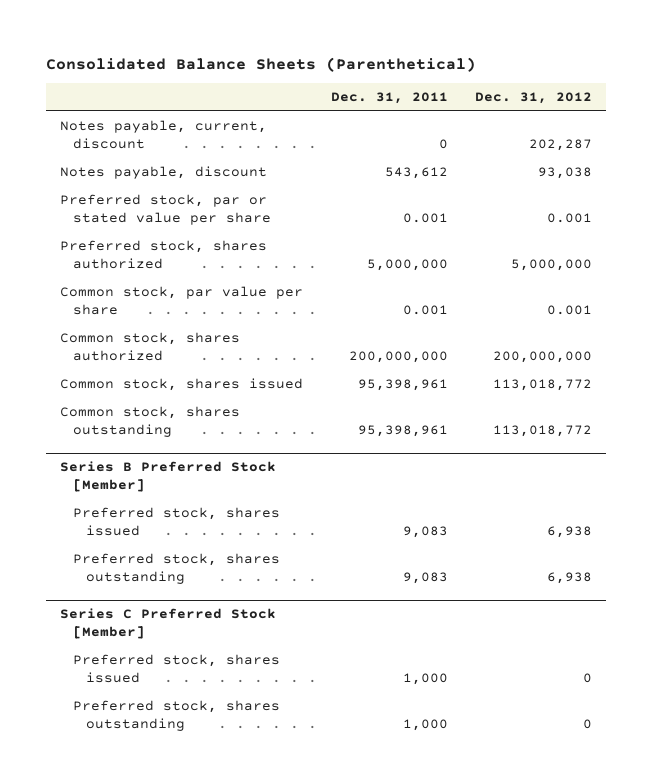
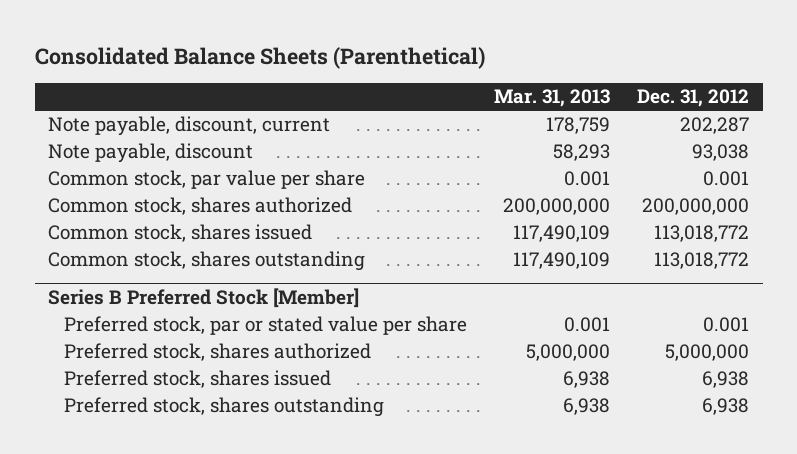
[330,92,448,105] Dec. 31, 2011 -> none
none -> [494,89,611,108] Mar. 31, 2013
[60,194,271,226] Preferred stock, par or stated value per share -> none
[60,240,268,270] Preferred stock, shares authorized -> none
[60,120,268,150] Notes payable, current, discount -> [48,116,331,137] Note payable, discount, current
[60,166,268,180] Notes payable, discount -> [48,143,254,164] Note payable, discount
none -> [64,316,468,336] Preferred stock, par or stated value per share
none -> [64,343,372,362] Preferred stock, shares authorized
[60,608,277,640] Series C Preferred Stock [Member] -> none
[72,654,280,684] Preferred stock, shares issued -> none
[72,700,280,732] Preferred stock, shares outstanding -> none

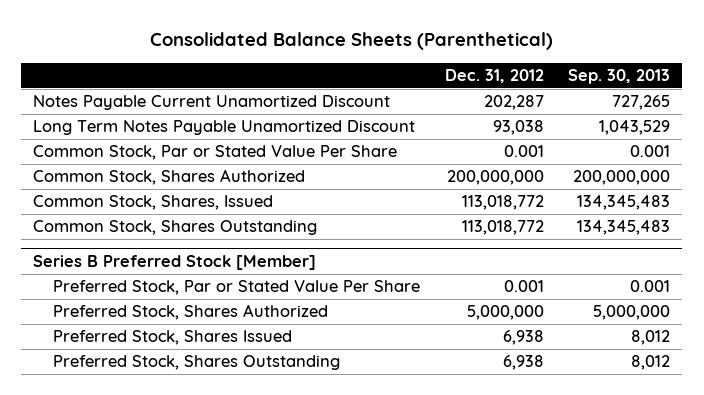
[494,89,611,108] Mar. 31, 2013 -> none
none -> [568,68,671,84] Sep. 30, 2013
[48,116,331,137] Note payable, discount, current -> [33,95,391,111] Notes Payable Current Unamortized Discount
[48,143,254,164] Note payable, discount -> [33,120,416,136] Long Term Notes Payable Unamortized Discount
[48,170,366,190] Common stock, par value per share -> [33,145,398,161] Common Stock, Par or Stated Value Per Share
[48,197,353,216] Common stock, shares authorized -> [33,169,306,186] Common Stock, Shares Authorized
[48,224,313,243] Common stock, shares issued -> [33,195,274,211] Common Stock, Shares, Issued
[48,251,366,272] Common stock, shares outstanding -> [33,220,318,236] Common Stock, Shares Outstanding
[64,316,468,336] Preferred stock, par or stated value per share -> [53,280,421,296] Preferred Stock, Par or Stated Value Per Share
[64,343,372,362] Preferred stock, shares authorized -> [53,304,329,321] Preferred Stock, Shares Authorized
[64,370,332,389] Preferred stock, shares issued -> [53,330,293,346] Preferred Stock, Shares Issued
[64,397,385,418] Preferred stock, shares outstanding -> [53,355,341,371] Preferred Stock, Shares Outstanding

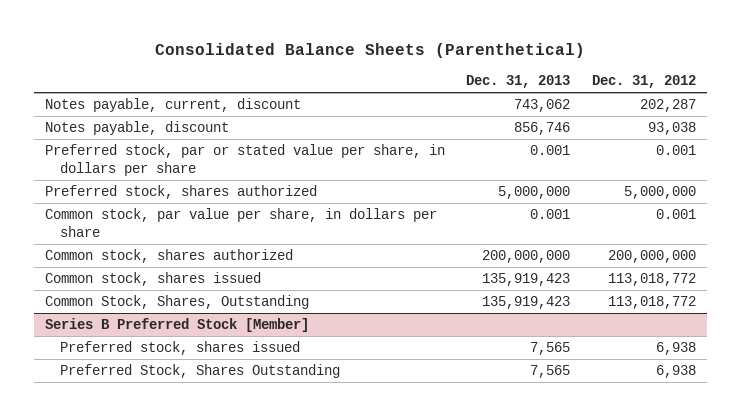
[568,68,671,84] Sep. 30, 2013 -> none
none -> [466,75,571,89] Dec. 31, 2013
[33,95,391,111] Notes Payable Current Unamortized Discount -> [44,98,301,113] Notes payable, current, discount
[33,120,416,136] Long Term Notes Payable Unamortized Discount -> [44,121,229,136] Notes payable, discount
none -> [44,144,445,176] Preferred stock, par or stated value per share, in dollars per share
none -> [44,185,317,200] Preferred stock, shares authorized
[33,145,398,161] Common Stock, Par or Stated Value Per Share -> [44,208,437,237] Common stock, par value per share, in dollars per share
[33,169,306,186] Common Stock, Shares Authorized -> [44,249,293,264] Common stock, shares authorized
[33,195,274,211] Common Stock, Shares, Issued -> [44,272,261,287] Common stock, shares issued
[33,220,318,236] Common Stock, Shares Outstanding -> [44,295,309,310] Common Stock, Shares, Outstanding
[53,280,421,296] Preferred Stock, Par or Stated Value Per Share -> none
[53,304,329,321] Preferred Stock, Shares Authorized -> none
[53,330,293,346] Preferred Stock, Shares Issued -> [59,341,300,356] Preferred stock, shares issued

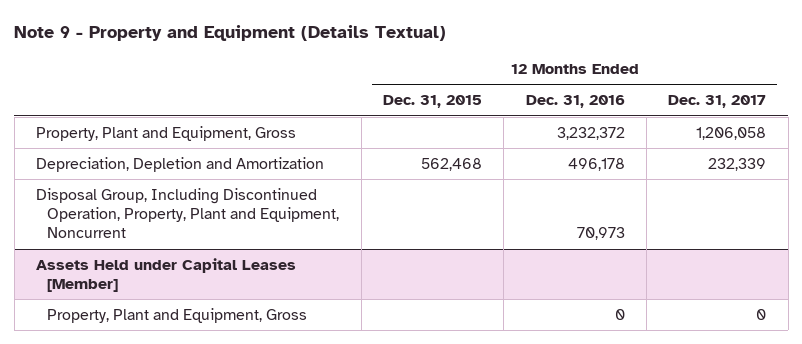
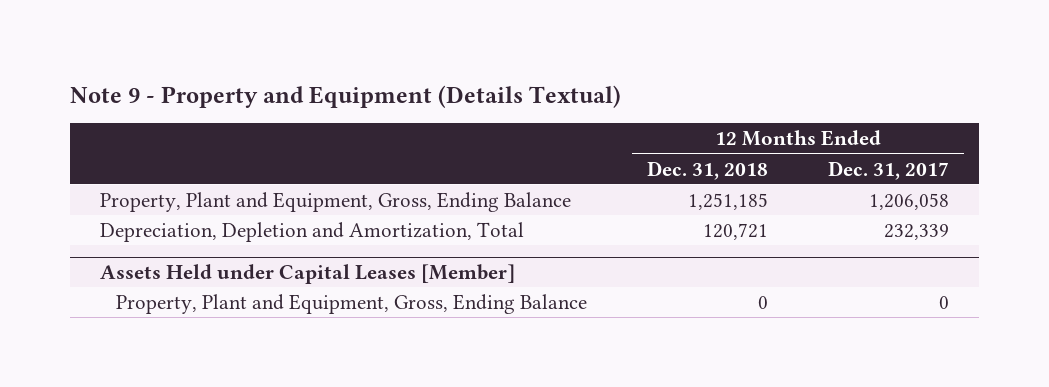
[382,95,482,109] Dec. 31, 2015 -> none
[525,95,625,109] Dec. 31, 2016 -> none
none -> [646,160,768,180] Dec. 31, 2018
[36,187,340,239] Disposal Group, Including Discontinued Operation, Property, Plant and Equipment, Noncurrent -> none
[36,125,297,141] Property, Plant and Equipment, Gross -> [100,191,572,212] Property, Plant and Equipment, Gross, Ending Balance
[36,156,325,172] Depreciation, Depletion and Amortization -> [100,221,525,242] Depreciation, Depletion and Amortization, Total
[47,307,308,323] Property, Plant and Equipment, Gross -> [115,293,587,314] Property, Plant and Equipment, Gross, Ending Balance

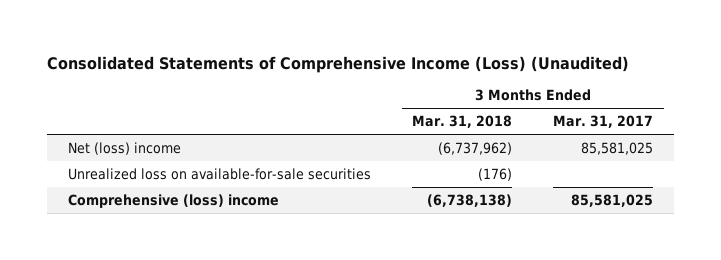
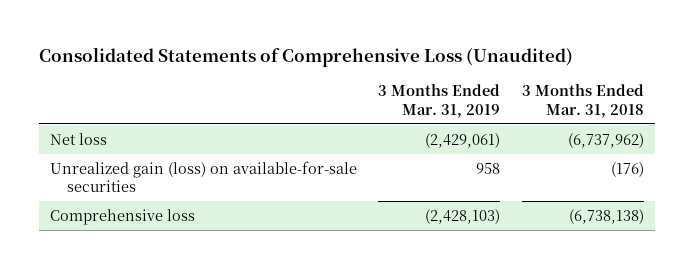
[47,55,630,73] Consolidated Statements of Comprehensive Income (Loss) (Unaudited) -> [38,46,573,67] Consolidated Statements of Comprehensive Loss (Unaudited)
[553,115,654,129] Mar. 31, 2017 -> none
none -> [378,84,501,118] 3 Months Ended Mar. 31, 2019
[67,142,181,156] Net (loss) income -> [49,133,107,146] Net loss
[67,168,371,181] Unrealized loss on available-for-sale securities -> [49,161,357,193] Unrealized gain (loss) on available-for-sale securities
[67,194,279,209] Comprehensive (loss) income -> [49,209,195,226] Comprehensive loss

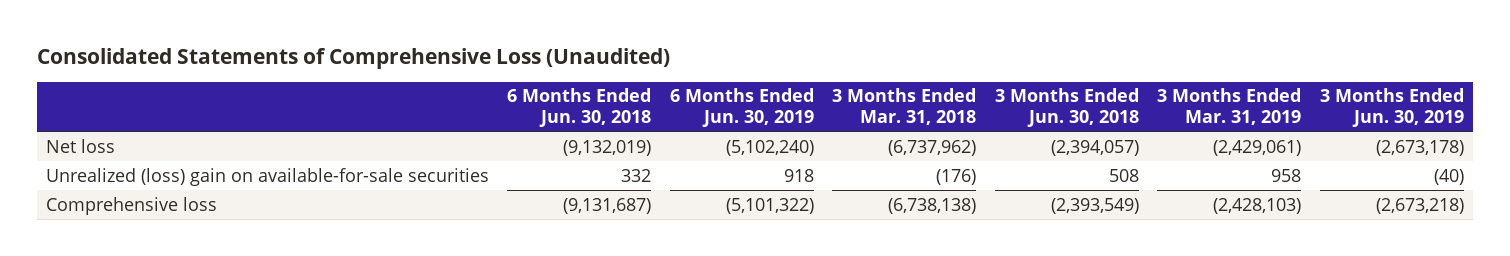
none -> [507,88,652,127] 6 Months Ended Jun. 30, 2018
none -> [669,88,814,127] 6 Months Ended Jun. 30, 2019
none -> [994,88,1139,127] 3 Months Ended Jun. 30, 2018
none -> [1319,88,1464,127] 3 Months Ended Jun. 30, 2019
[49,161,357,193] Unrealized gain (loss) on available-for-sale securities -> [45,167,489,186] Unrealized (loss) gain on available-for-sale securities

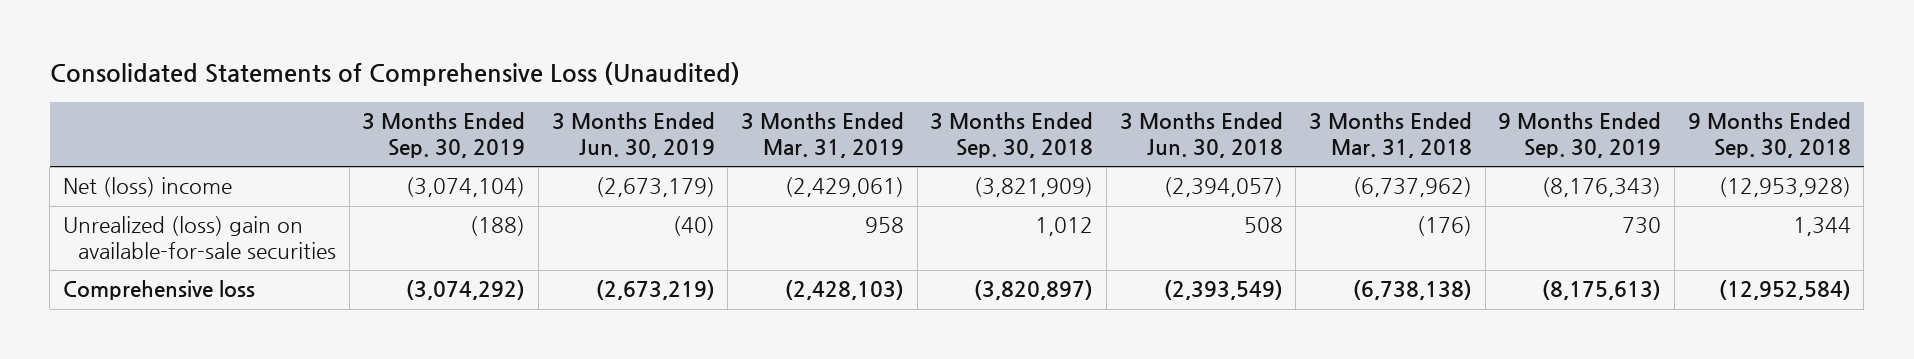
[507,88,652,127] 6 Months Ended Jun. 30, 2018 -> none
[669,88,814,127] 6 Months Ended Jun. 30, 2019 -> none
none -> [362,112,526,158] 3 Months Ended Sep. 30, 2019
none -> [930,112,1094,158] 3 Months Ended Sep. 30, 2018
none -> [1498,112,1662,158] 9 Months Ended Sep. 30, 2019
none -> [1687,112,1851,158] 9 Months Ended Sep. 30, 2018
[45,138,115,153] Net loss -> [62,177,232,198] Net (loss) income
[1375,139,1464,156] (2,673,178) -> [595,177,715,198] (2,673,179)
[1375,197,1464,214] (2,673,218) -> [595,280,715,301] (2,673,219)

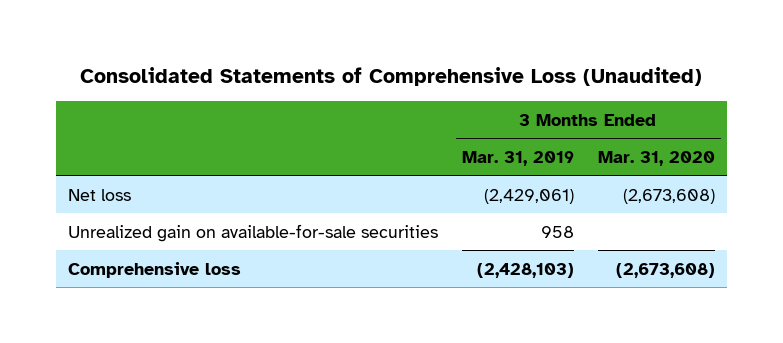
[362,112,526,158] 3 Months Ended Sep. 30, 2019 -> none
[551,112,715,158] 3 Months Ended Jun. 30, 2019 -> none
[930,112,1094,158] 3 Months Ended Sep. 30, 2018 -> none
[1119,112,1283,158] 3 Months Ended Jun. 30, 2018 -> none
[1309,112,1473,158] 3 Months Ended Mar. 31, 2018 -> none
[1498,112,1662,158] 9 Months Ended Sep. 30, 2019 -> none
[1687,112,1851,158] 9 Months Ended Sep. 30, 2018 -> none
none -> [597,150,715,166] Mar. 31, 2020
[62,177,232,198] Net (loss) income -> [67,188,131,201] Net loss
[62,216,337,260] Unrealized (loss) gain on available-for-sale securities -> [67,223,438,242] Unrealized gain on available-for-sale securities

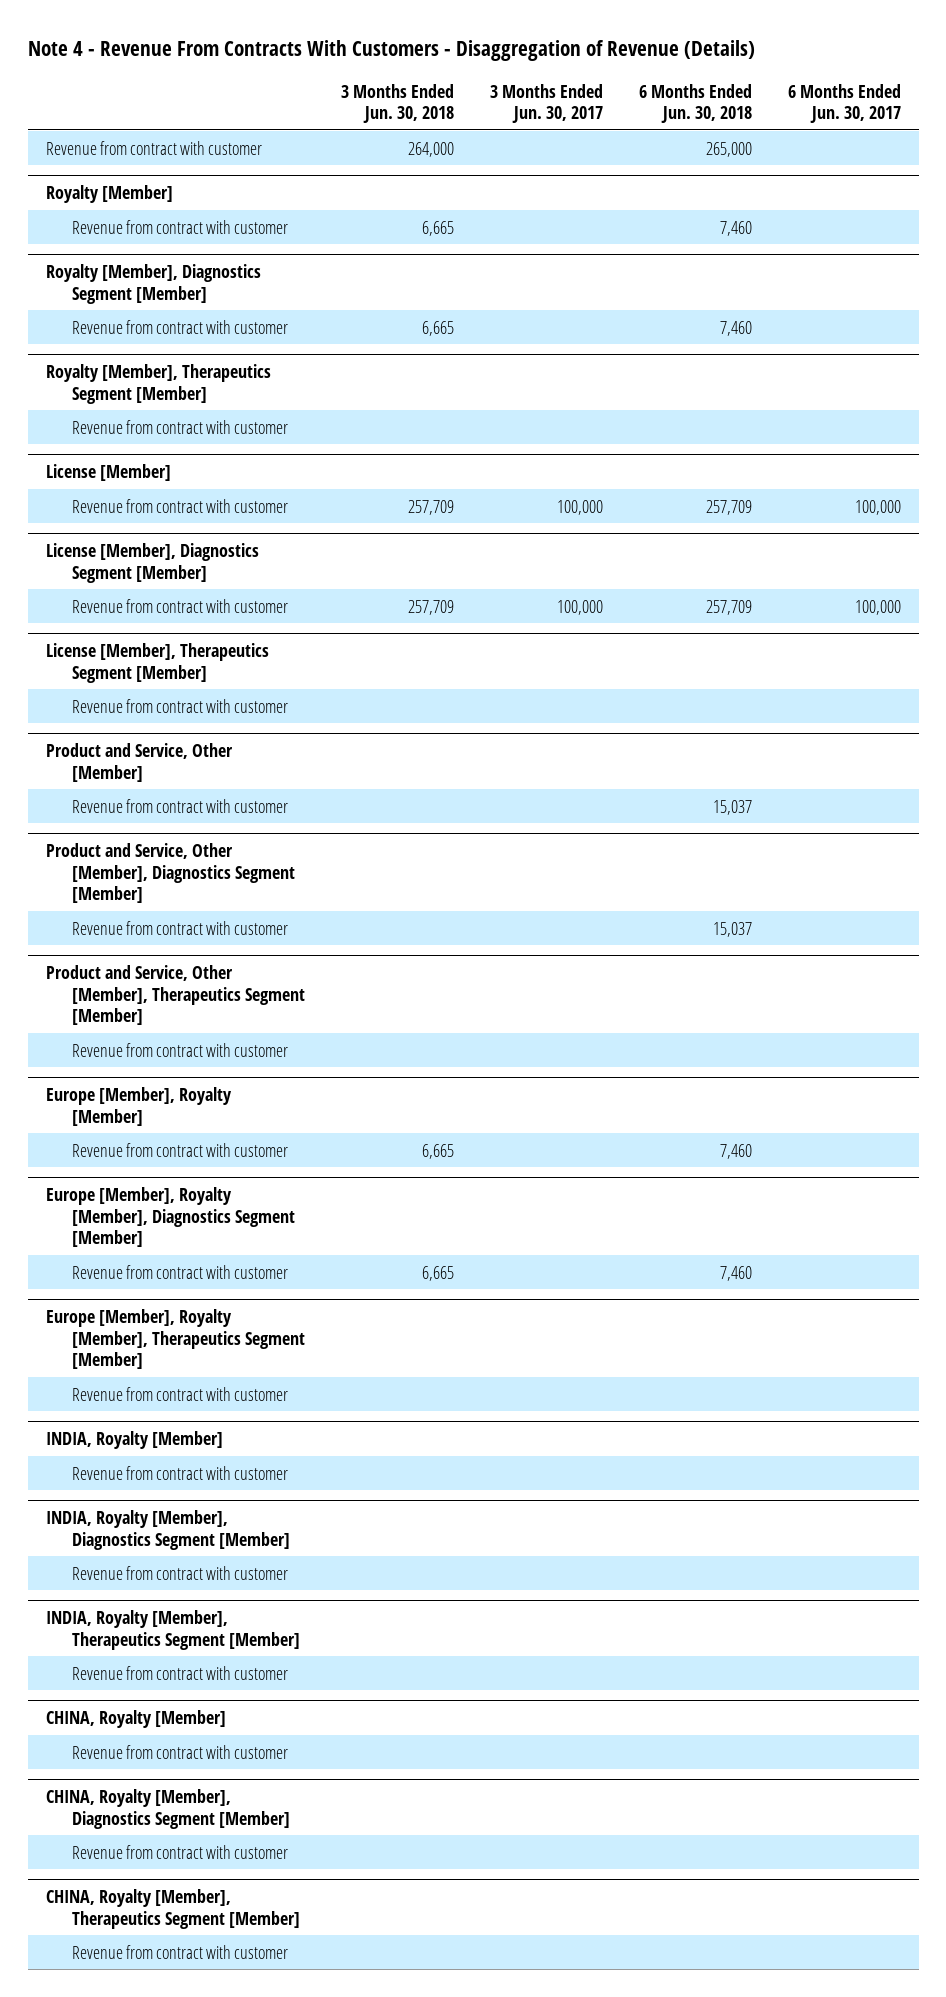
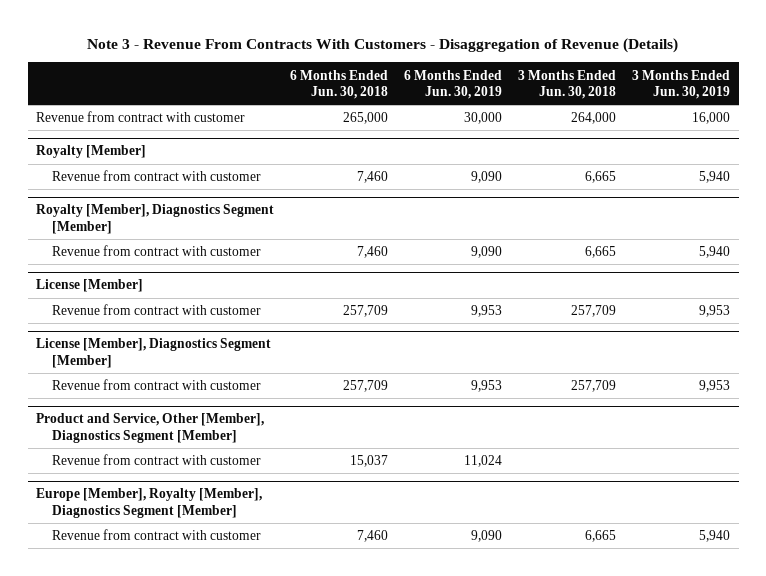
[27,39,755,61] Note 4 - Revenue From Contracts With Customers - Disaggregation of Revenue (Details) -> [87,37,679,53] Note 3 - Revenue From Contracts With Customers - Disaggregation of Revenue (Details)
[489,83,603,123] 3 Months Ended Jun. 30, 2017 -> none
[787,83,901,123] 6 Months Ended Jun. 30, 2017 -> none
none -> [404,69,503,100] 6 Months Ended Jun. 30, 2019
none -> [632,69,731,100] 3 Months Ended Jun. 30, 2019
[45,364,271,404] Royalty [Member], Therapeutics Segment [Member] -> none
[71,419,288,434] Revenue from contract with customer -> none
[45,643,269,683] License [Member], Therapeutics Segment [Member] -> none
[71,698,288,713] Revenue from contract with customer -> none
[45,743,233,782] Product and Service, Other [Member] -> none
[71,798,288,813] Revenue from contract with customer -> none
[45,965,305,1025] Product and Service, Other [Member], Therapeutics Segment [Member] -> none
[71,1042,288,1057] Revenue from contract with customer -> none
[45,1087,232,1126] Europe [Member], Royalty [Member] -> none
[71,1142,288,1157] Revenue from contract with customer -> none
[45,1309,305,1369] Europe [Member], Royalty [Member], Therapeutics Segment [Member] -> none
[71,1386,288,1401] Revenue from contract with customer -> none
[45,1431,223,1450] INDIA, Royalty [Member] -> none
[71,1465,288,1480] Revenue from contract with customer -> none
[45,1510,290,1550] INDIA, Royalty [Member], Diagnostics Segment [Member] -> none
[71,1565,288,1580] Revenue from contract with customer -> none
[45,1610,300,1650] INDIA, Royalty [Member], Therapeutics Segment [Member] -> none
[71,1665,288,1680] Revenue from contract with customer -> none
[45,1710,226,1729] CHINA, Royalty [Member] -> none
[71,1744,288,1759] Revenue from contract with customer -> none
[45,1789,290,1829] CHINA, Royalty [Member], Diagnostics Segment [Member] -> none
[71,1844,288,1859] Revenue from contract with customer -> none
[45,1889,300,1929] CHINA, Royalty [Member], Therapeutics Segment [Member] -> none
[71,1944,288,1959] Revenue from contract with customer -> none

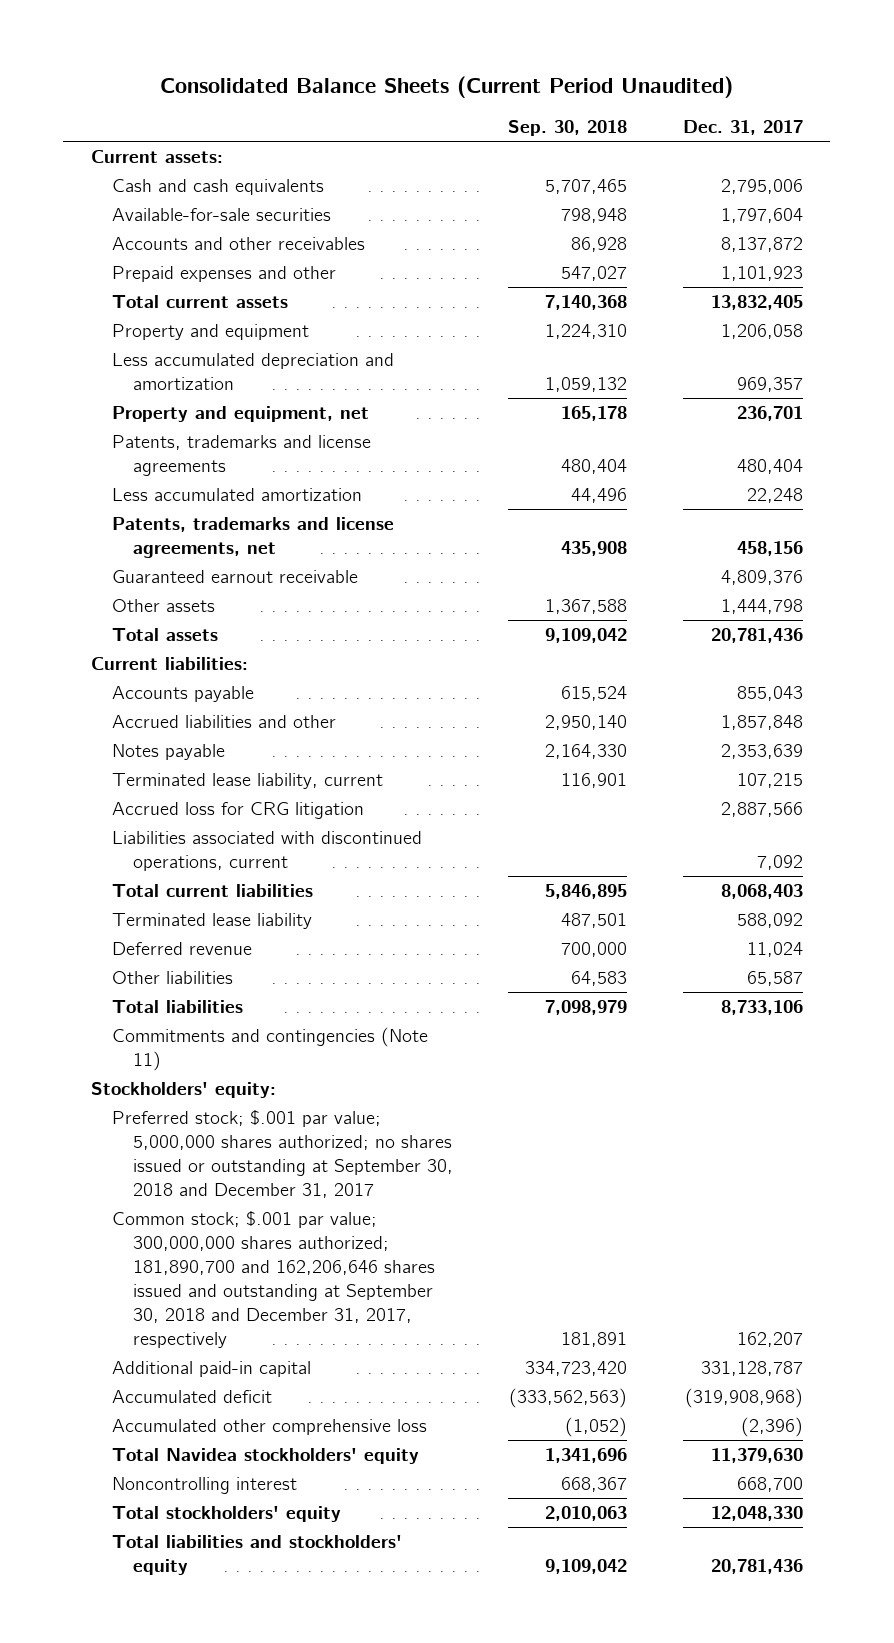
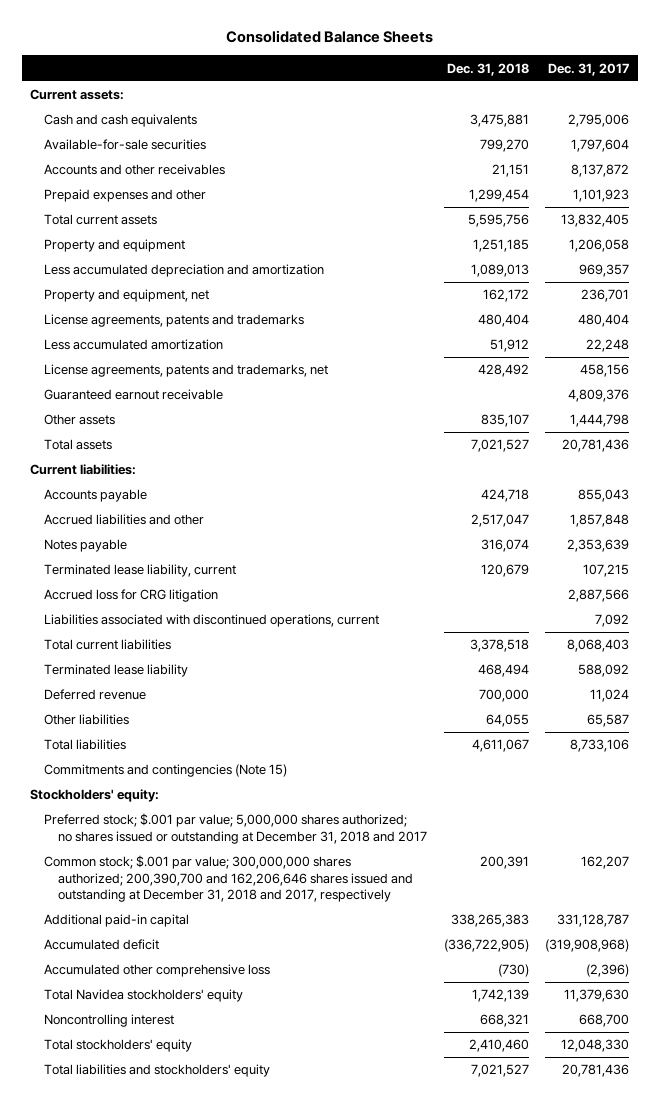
[159,75,733,98] Consolidated Balance Sheets (Current Period Unaudited) -> [225,30,433,44] Consolidated Balance Sheets
[508,120,628,137] Sep. 30, 2018 -> none
none -> [446,62,529,76] Dec. 31, 2018
[112,435,372,477] Patents, trademarks and license agreements -> [44,314,305,328] License agreements, patents and trademarks
[112,517,395,559] Patents, trademarks and license agreements, net -> [44,364,329,378] License agreements, patents and trademarks, net
[112,1027,429,1072] Commitments and contingencies (Note 11) -> [44,764,288,778] Commitments and contingencies (Note 15)
[112,1110,453,1199] Preferred stock; $.001 par value; 5,000,000 shares authorized; no shares issued or outstanding at September 30, 2018 and December 31, 2017 -> [44,813,427,844] Preferred stock; $.001 par value; 5,000,000 shares authorized; no shares issued or outstanding at December 31, 2018 and 2017
[112,1211,435,1349] Common stock; $.001 par value; 300,000,000 shares authorized; 181,890,700 and 162,206,646 shares issued and outstanding at September 30, 2018 and December 31, 2017, respectively -> [44,855,413,903] Common stock; $.001 par value; 300,000,000 shares authorized; 200,390,700 and 162,206,646 shares issued and outstanding at December 31, 2018 and 2017, respectively

